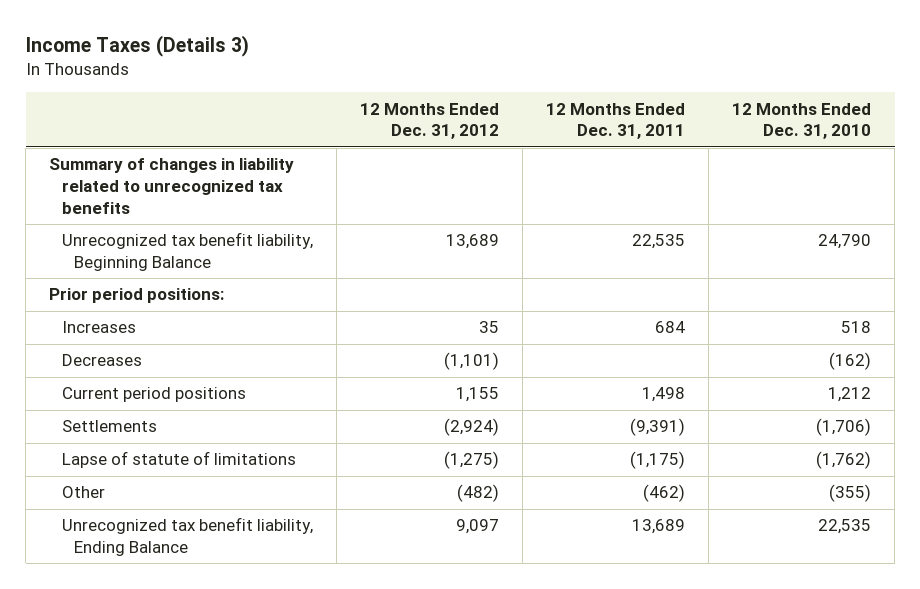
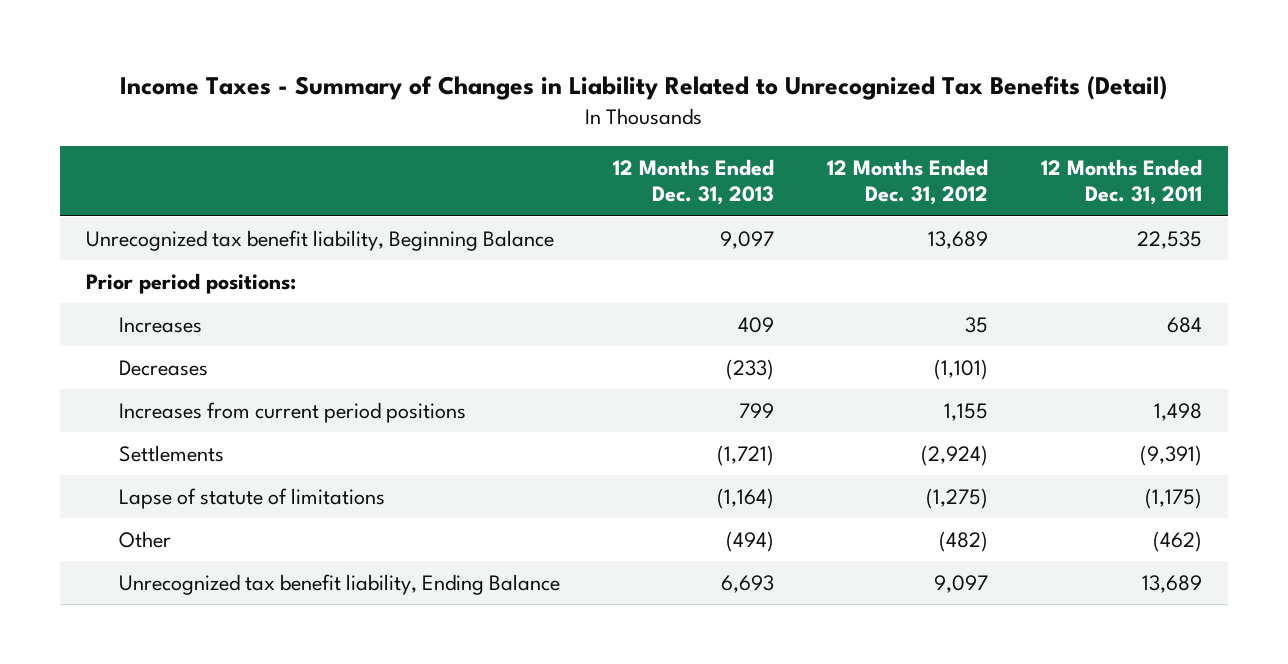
[25,35,249,58] Income Taxes (Details 3) -> [119,76,1167,101] Income Taxes - Summary of Changes in Liability Related to Unrecognized Tax Benefits (Detail)
[731,102,871,140] 12 Months Ended Dec. 31, 2010 -> none
none -> [612,158,774,206] 12 Months Ended Dec. 31, 2013
[49,158,295,214] Summary of changes in liability related to unrecognized tax benefits -> none
[61,387,246,403] Current period positions -> [119,401,467,423] Increases from current period positions

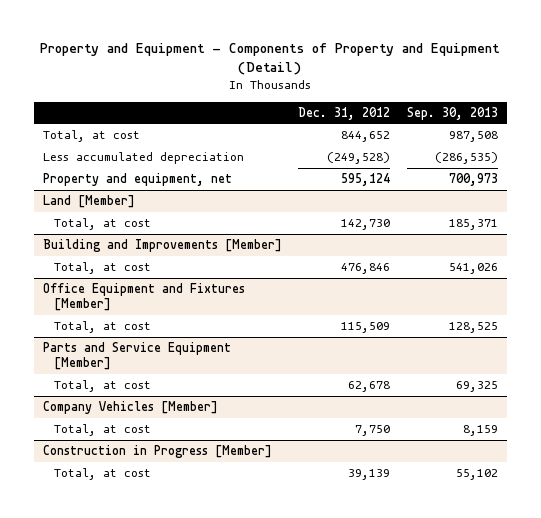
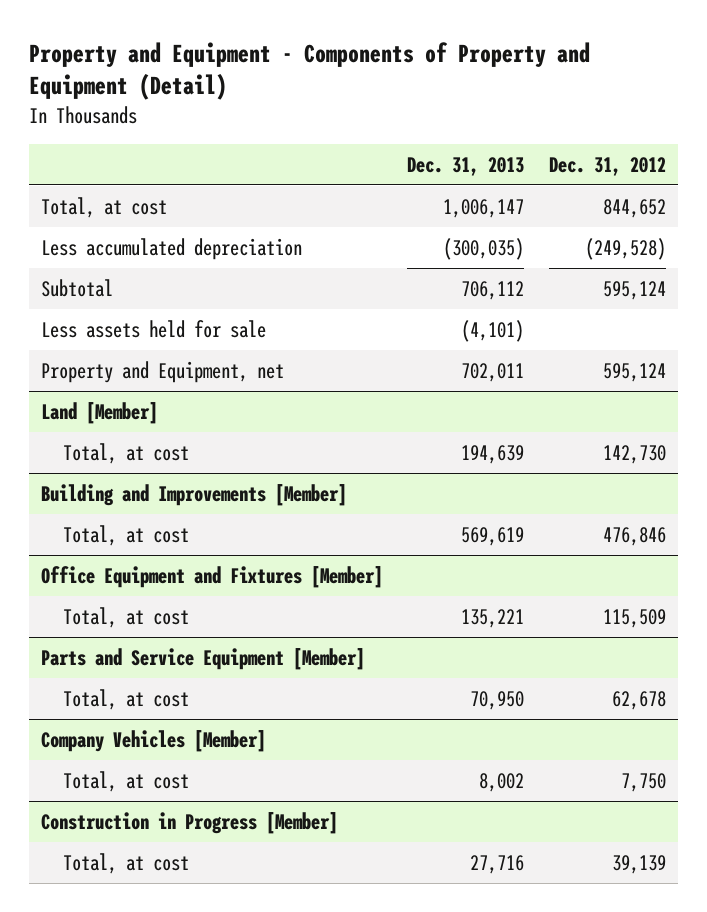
[407,106,499,120] Sep. 30, 2013 -> none
none -> [407,156,525,176] Dec. 31, 2013
none -> [41,278,114,297] Subtotal
none -> [41,319,267,338] Less assets held for sale
[42,173,232,187] Property and equipment, net -> [41,360,285,383] Property and Equipment, net

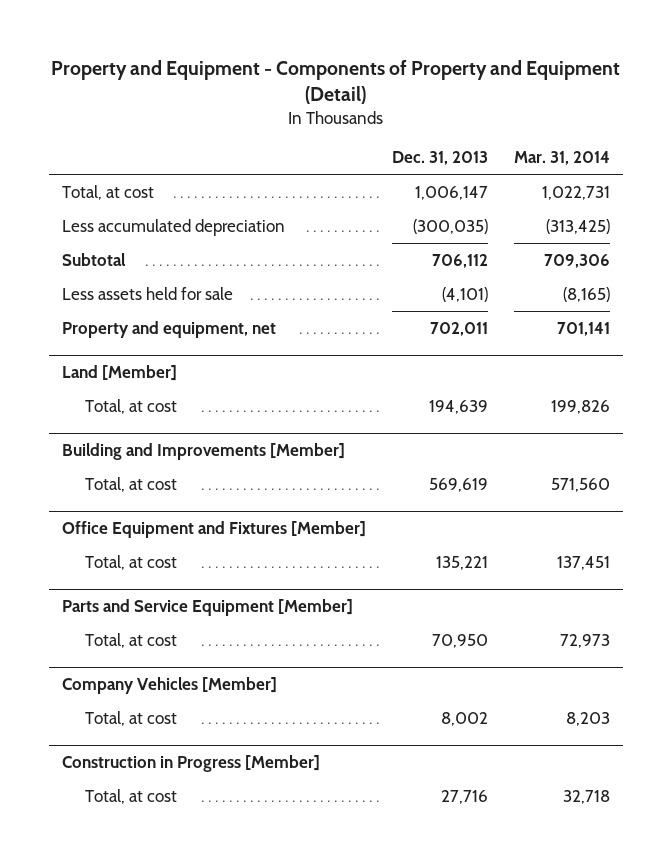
[548,156,666,176] Dec. 31, 2012 -> none
none -> [514,151,611,166] Mar. 31, 2014
[41,360,285,383] Property and Equipment, net -> [61,320,276,338] Property and equipment, net

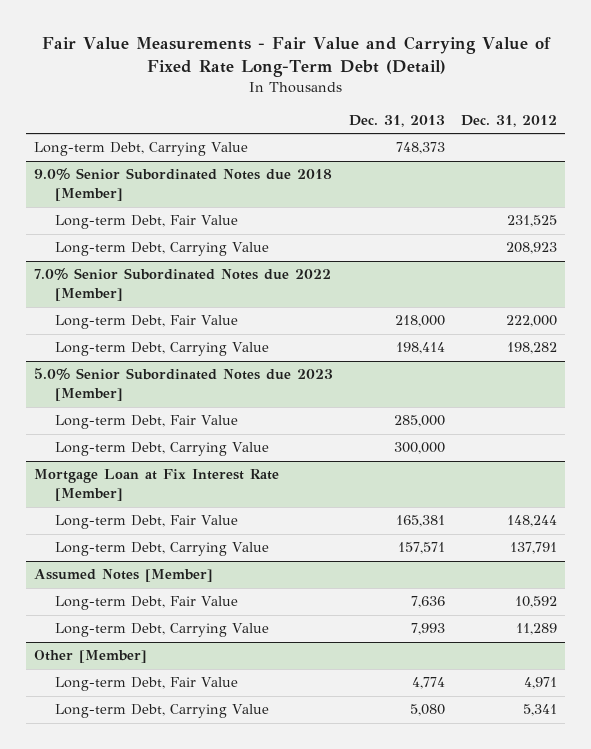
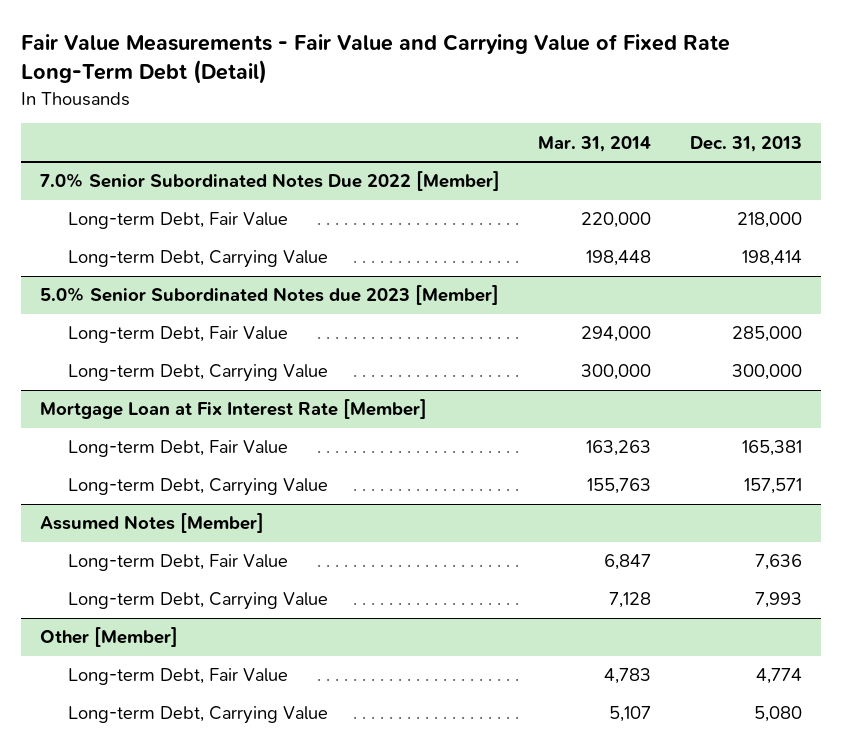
[461,114,558,127] Dec. 31, 2012 -> none
none -> [538,135,652,152] Mar. 31, 2014
[34,142,249,157] Long-term Debt, Carrying Value -> none
[34,168,333,202] 9.0% Senior Subordinated Notes due 2018 [Member] -> none
[55,215,239,230] Long-term Debt, Fair Value -> none
[55,242,270,257] Long-term Debt, Carrying Value -> none
[34,268,332,302] 7.0% Senior Subordinated Notes due 2022 [Member] -> [40,171,501,192] 7.0% Senior Subordinated Notes Due 2022 [Member]

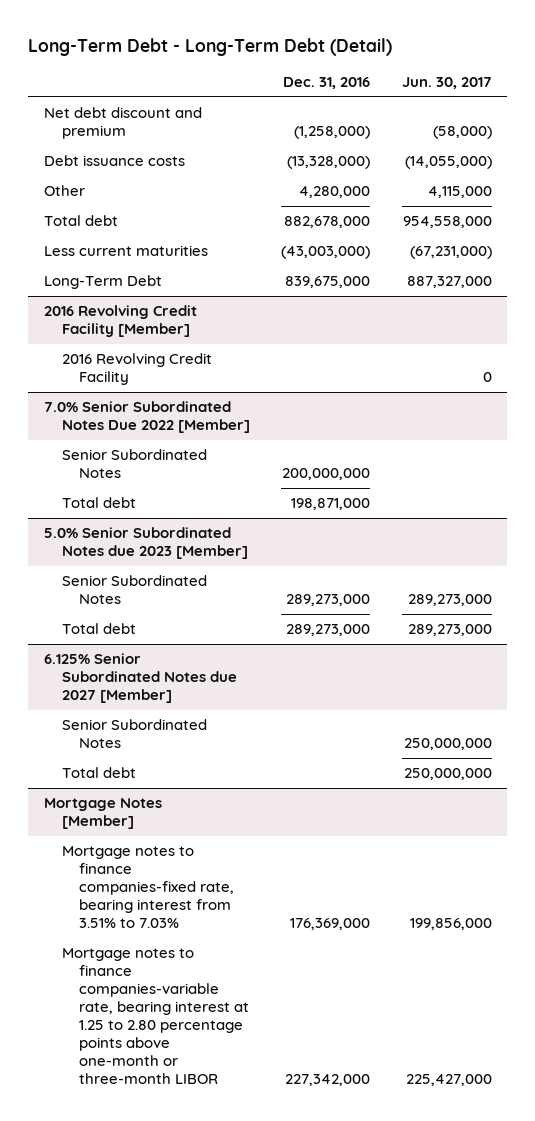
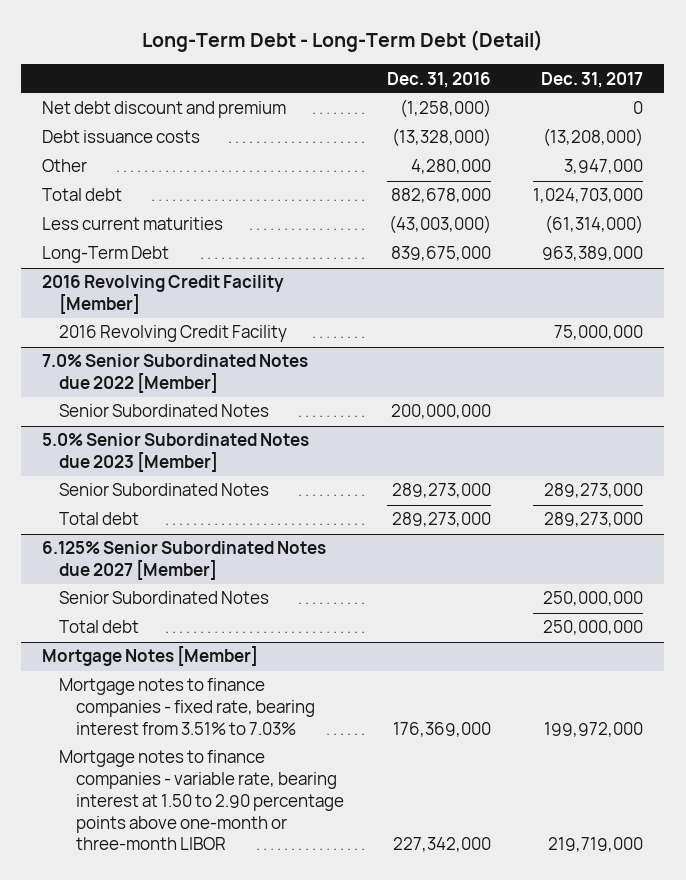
[401,77,492,90] Jun. 30, 2017 -> none
none -> [541,71,644,88] Dec. 31, 2017
[43,401,250,434] 7.0% Senior Subordinated Notes Due 2022 [Member] -> [42,354,309,394] 7.0% Senior Subordinated Notes due 2022 [Member]
[61,497,136,509] Total debt -> none
[61,846,235,929] Mortgage notes to finance companies-fixed rate, bearing interest from 3.51% to 7.03% -> [59,678,316,735] Mortgage notes to finance companies - fixed rate, bearing interest from 3.51% to 7.03%
[61,948,250,1084] Mortgage notes to finance companies-variable rate, bearing interest at 1.25 to 2.80 percentage points above one-month or three-month LIBOR -> [59,750,345,851] Mortgage notes to finance companies - variable rate, bearing interest at 1.50 to 2.90 percentage points above one-month or three-month LIBOR

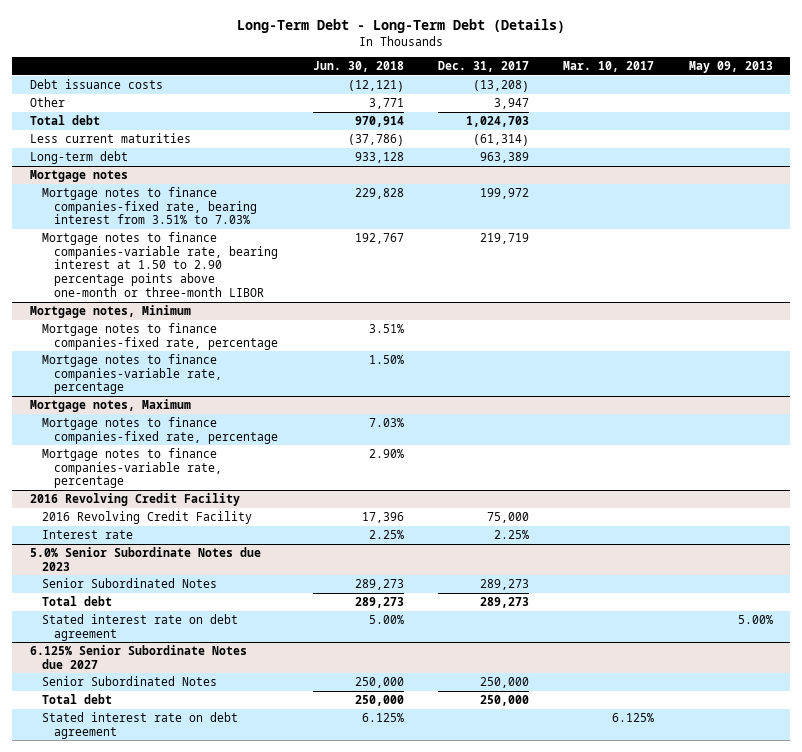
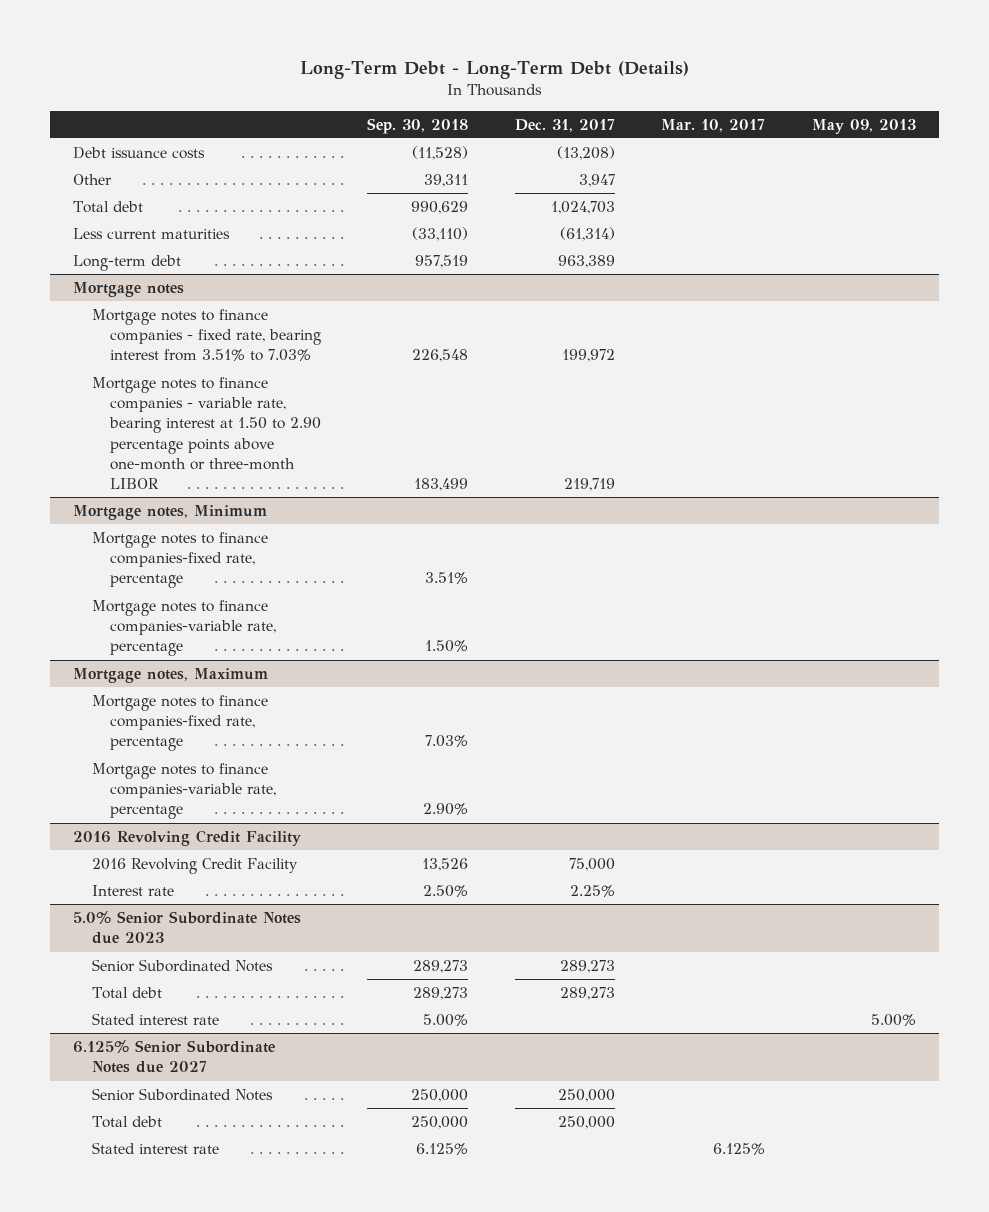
[312,61,404,73] Jun. 30, 2018 -> none
none -> [367,117,469,134] Sep. 30, 2018
[41,186,258,225] Mortgage notes to finance companies-fixed rate, bearing interest from 3.51% to 7.03% -> [91,309,321,362] Mortgage notes to finance companies - fixed rate, bearing interest from 3.51% to 7.03%
[41,231,279,298] Mortgage notes to finance companies-variable rate, bearing interest at 1.50 to 2.90 percentage points above one-month or three-month LIBOR -> [91,377,321,489] Mortgage notes to finance companies - variable rate, bearing interest at 1.50 to 2.90 percentage points above one-month or three-month LIBOR
[41,613,238,641] Stated interest rate on debt agreement -> [91,1013,219,1026] Stated interest rate
[41,711,238,739] Stated interest rate on debt agreement -> [91,1142,219,1155] Stated interest rate

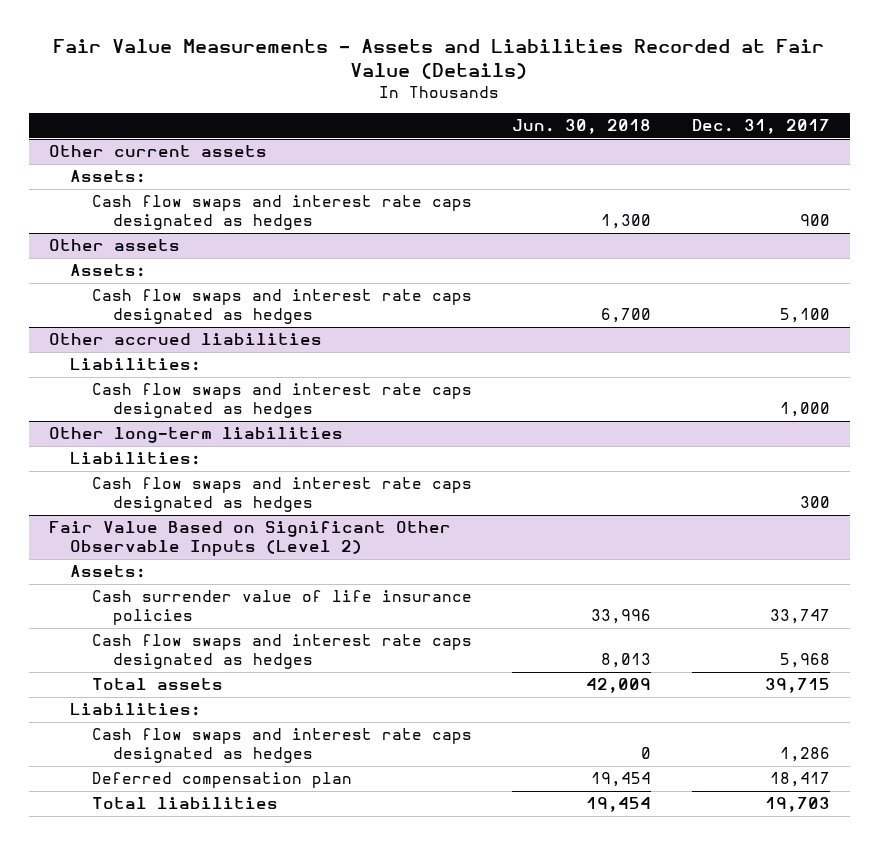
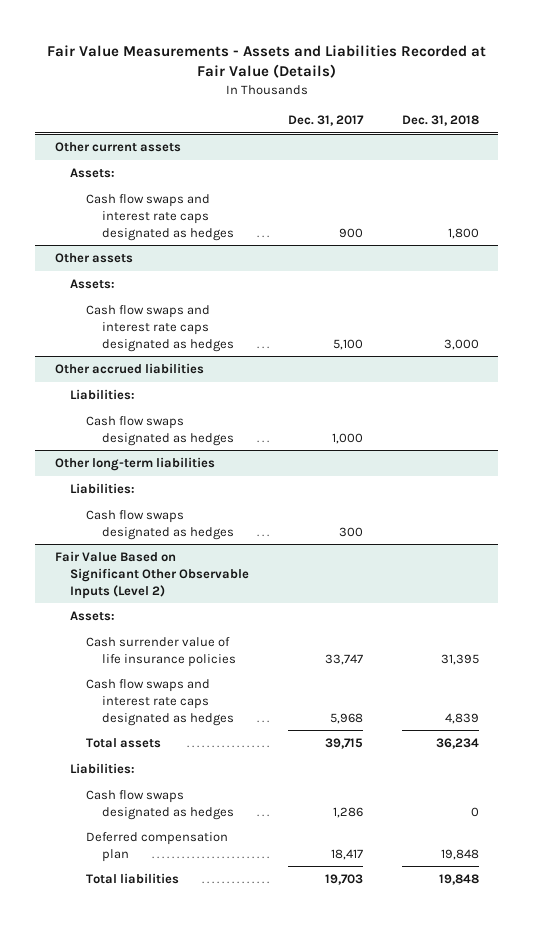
[512,119,652,135] Jun. 30, 2018 -> none
none -> [401,115,479,127] Dec. 31, 2018
[91,383,472,419] Cash flow swaps and interest rate caps designated as hedges -> [86,415,234,446] Cash flow swaps designated as hedges
[91,477,472,513] Cash flow swaps and interest rate caps designated as hedges -> [86,509,234,540] Cash flow swaps designated as hedges
[91,728,472,764] Cash flow swaps and interest rate caps designated as hedges -> [86,789,234,820] Cash flow swaps designated as hedges

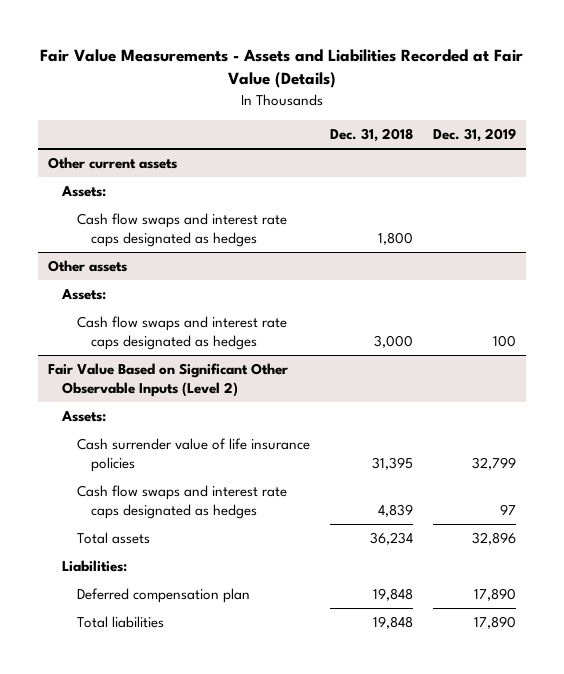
[287,115,364,127] Dec. 31, 2017 -> none
none -> [433,127,517,142] Dec. 31, 2019
[54,362,204,374] Other accrued liabilities -> none
[70,388,136,400] Liabilities: -> none
[86,415,234,446] Cash flow swaps designated as hedges -> none
[54,456,215,471] Other long-term liabilities -> none
[70,482,136,494] Liabilities: -> none
[86,509,234,540] Cash flow swaps designated as hedges -> none
[86,789,234,820] Cash flow swaps designated as hedges -> none

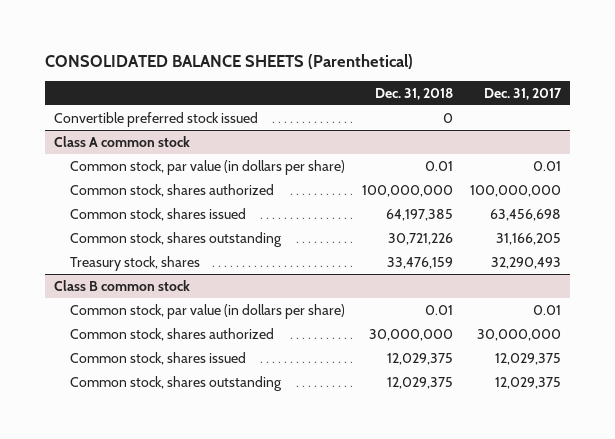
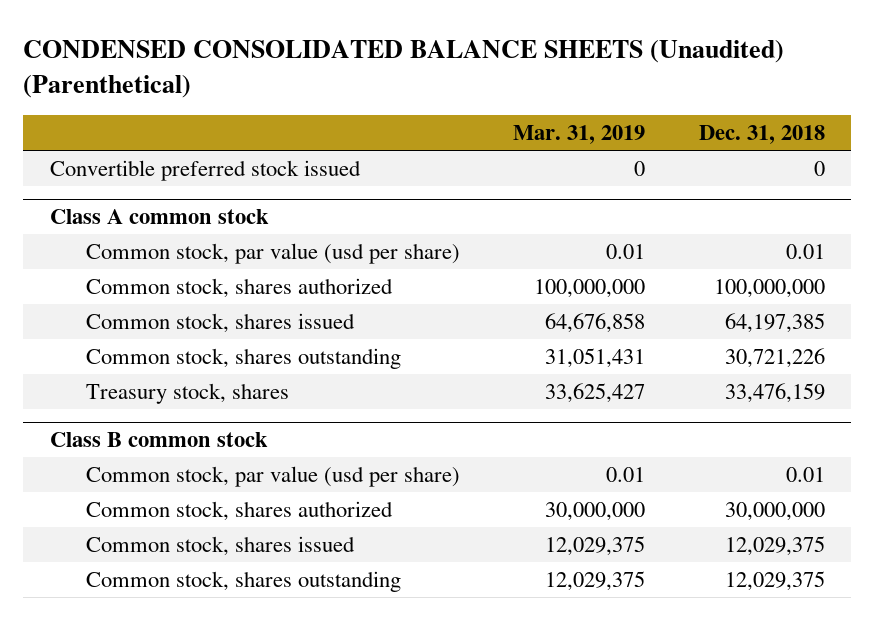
[44,53,413,69] CONSOLIDATED BALANCE SHEETS (Parenthetical) -> [23,39,785,98] CONDENSED CONSOLIDATED BALANCE SHEETS (Unaudited) (Parenthetical)
[483,87,562,100] Dec. 31, 2017 -> none
none -> [513,125,646,145] Mar. 31, 2019
[69,159,345,175] Common stock, par value (in dollars per share) -> [85,242,460,264] Common stock, par value (usd per share)
[69,303,345,319] Common stock, par value (in dollars per share) -> [85,465,460,487] Common stock, par value (usd per share)

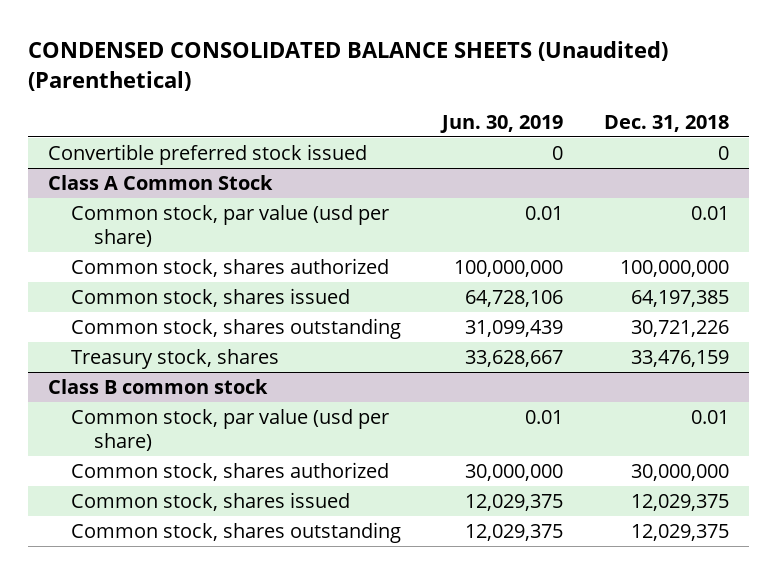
[513,125,646,145] Mar. 31, 2019 -> none
none -> [439,114,563,133] Jun. 30, 2019
[49,209,269,225] Class A common stock -> [48,174,274,190] Class A Common Stock

